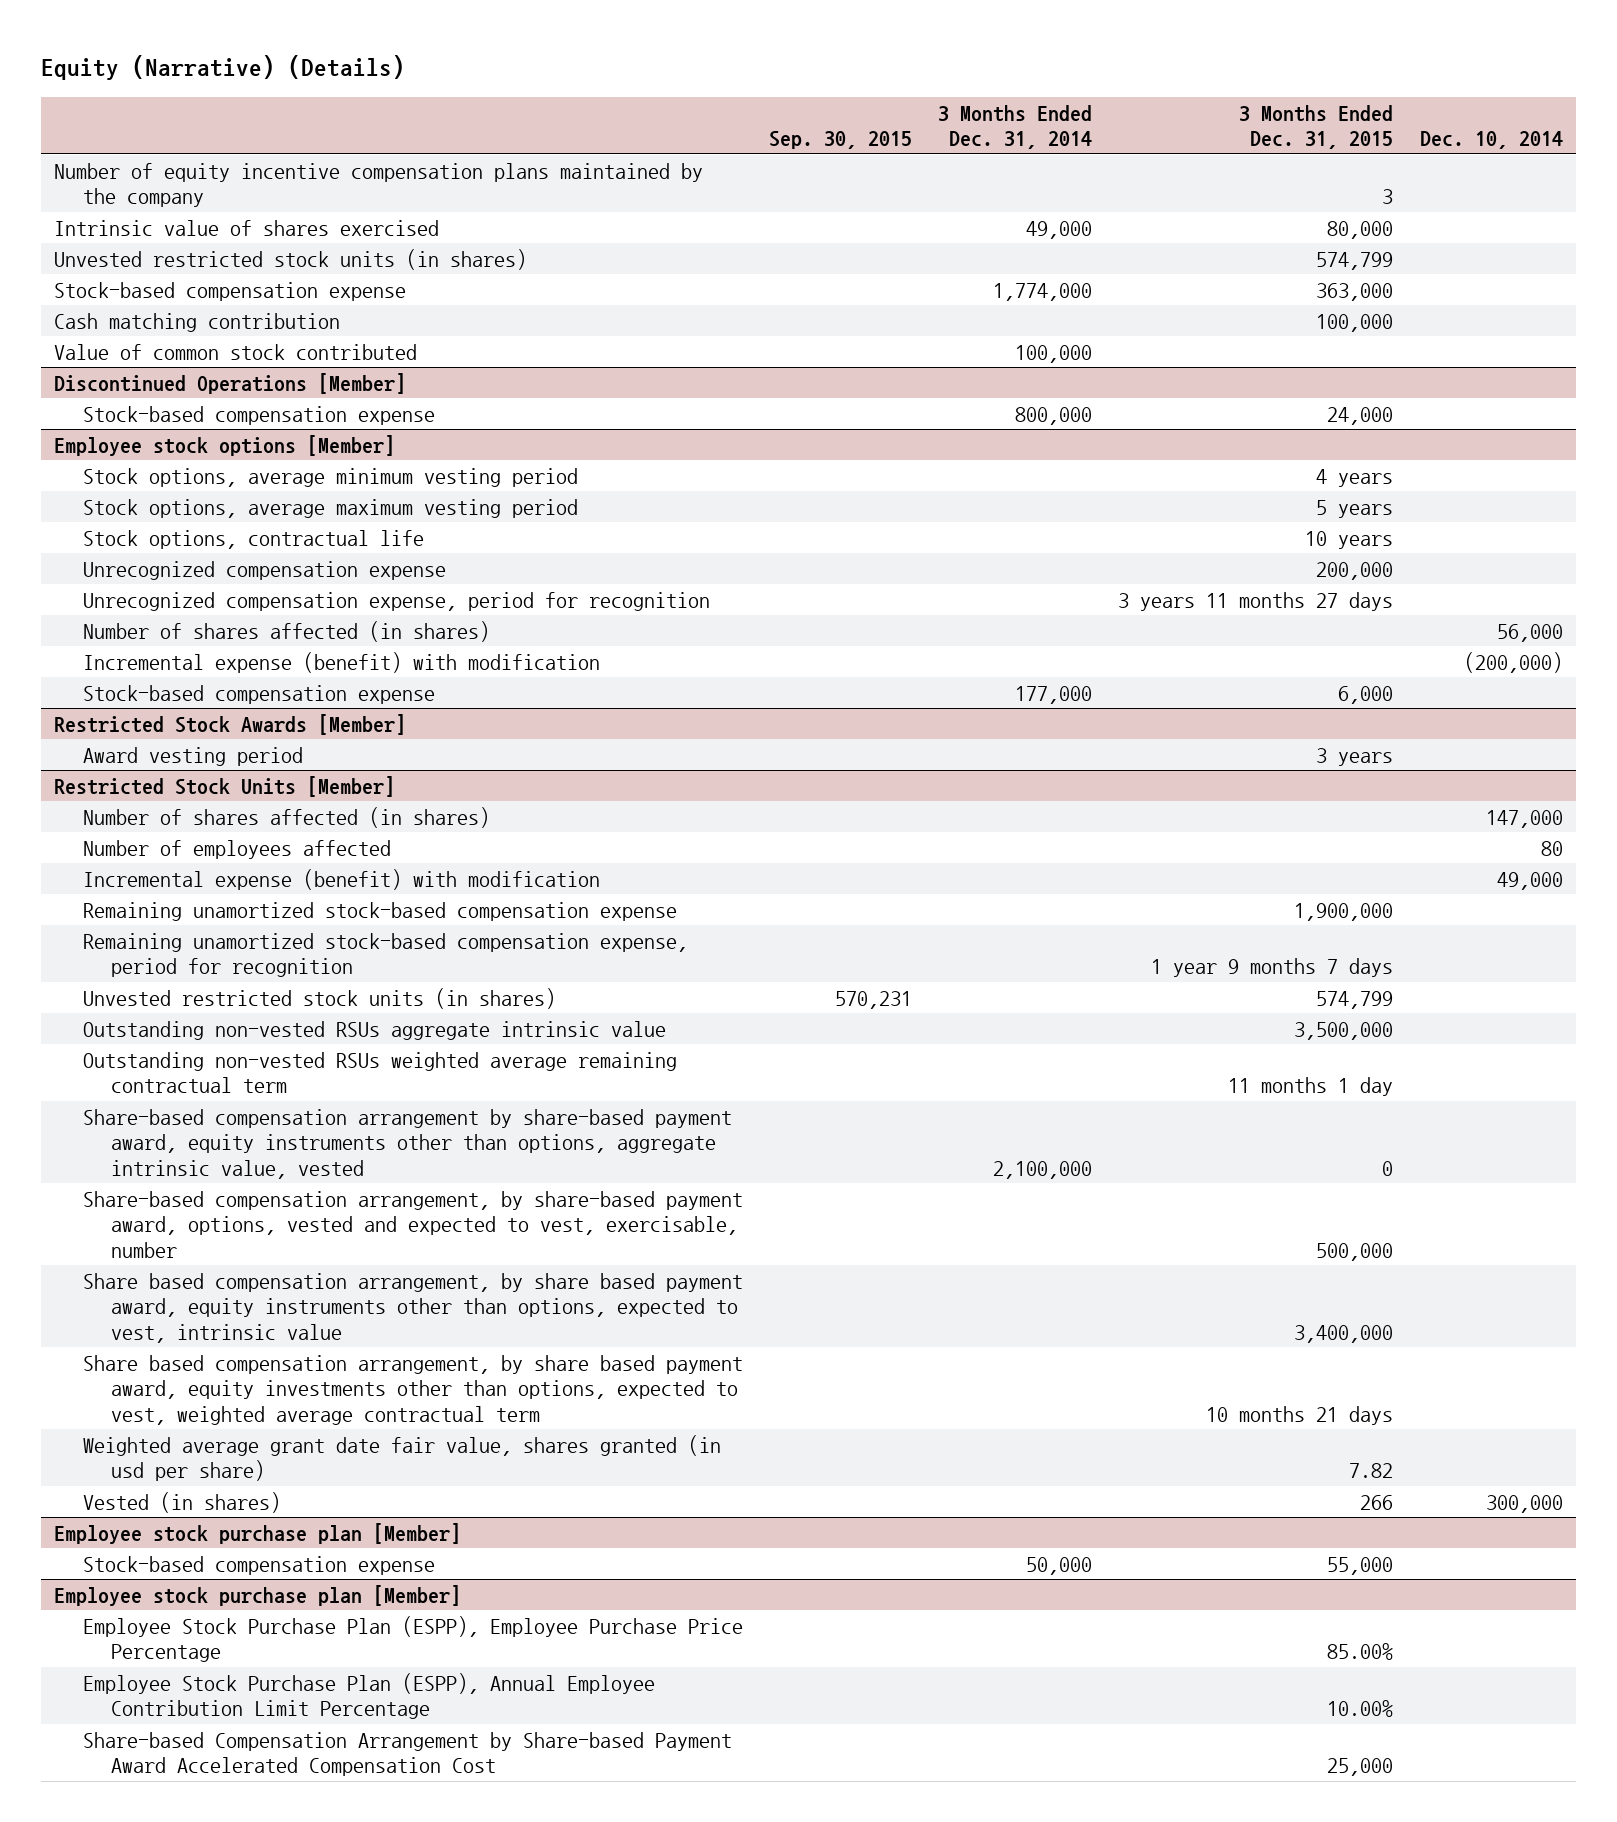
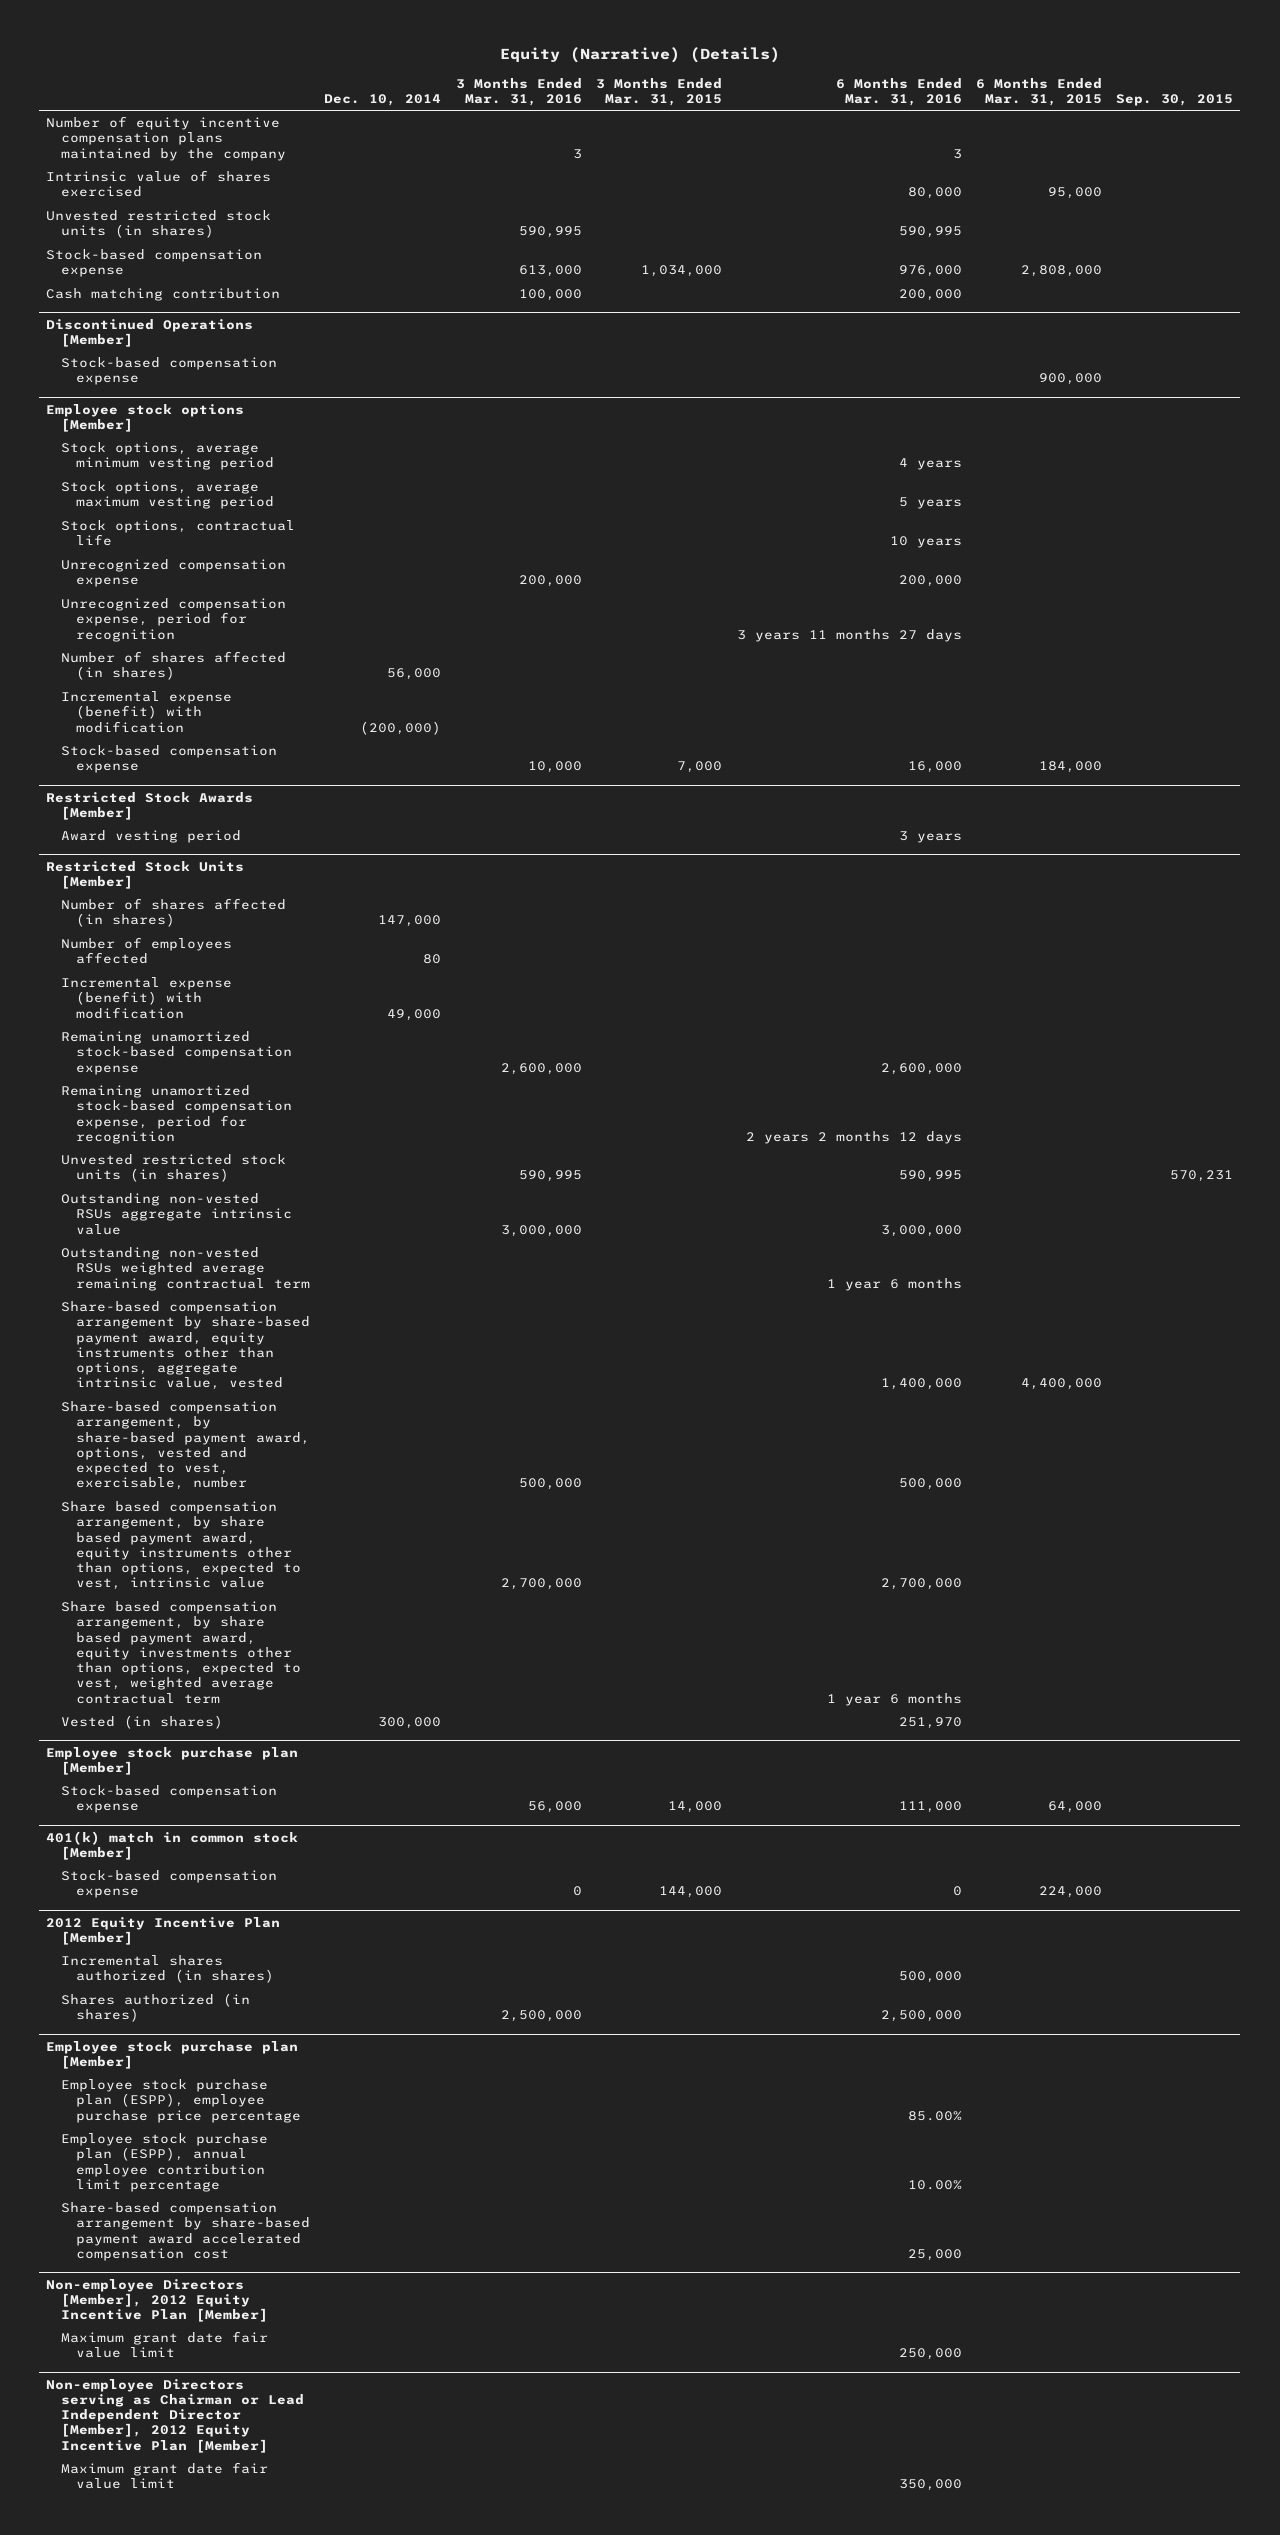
[938,104,1093,150] 3 Months Ended Dec. 31, 2014 -> none
[1239,104,1394,150] 3 Months Ended Dec. 31, 2015 -> none
none -> [455,77,582,107] 3 Months Ended Mar. 31, 2016
none -> [596,77,723,107] 3 Months Ended Mar. 31, 2015
none -> [835,77,962,107] 6 Months Ended Mar. 31, 2016
none -> [975,77,1102,107] 6 Months Ended Mar. 31, 2015
[54,343,418,360] Value of common stock contributed -> none
[82,1434,721,1482] Weighted average grant date fair value, shares granted (in usd per share) -> none
none -> [46,1830,299,1860] 401(k) match in common stock [Member]
none -> [61,1870,278,1899] Stock-based compensation expense
none -> [46,1916,281,1945] 2012 Equity Incentive Plan [Member]
none -> [61,1955,275,1984] Incremental shares authorized (in shares)
none -> [61,1993,251,2023] Shares authorized (in shares)
[82,1615,743,1663] Employee Stock Purchase Plan (ESPP), Employee Purchase Price Percentage -> [61,2079,302,2123] Employee stock purchase plan (ESPP), employee purchase price percentage
[82,1672,655,1720] Employee Stock Purchase Plan (ESPP), Annual Employee Contribution Limit Percentage -> [61,2133,269,2192] Employee stock purchase plan (ESPP), annual employee contribution limit percentage
[82,1731,732,1777] Share-based Compensation Arrangement by Share-based Payment Award Accelerated Compensation Cost -> [61,2202,311,2261] Share-based compensation arrangement by share-based payment award accelerated compensation cost
none -> [46,2278,269,2323] Non-employee Directors [Member], 2012 Equity Incentive Plan [Member]
none -> [61,2331,269,2359] Maximum grant date fair value limit
none -> [46,2378,305,2453] Non-employee Directors serving as Chairman or Lead Independent Director [Member], 2012 Equity Incentive Plan [Member]
none -> [61,2462,269,2490] Maximum grant date fair value limit

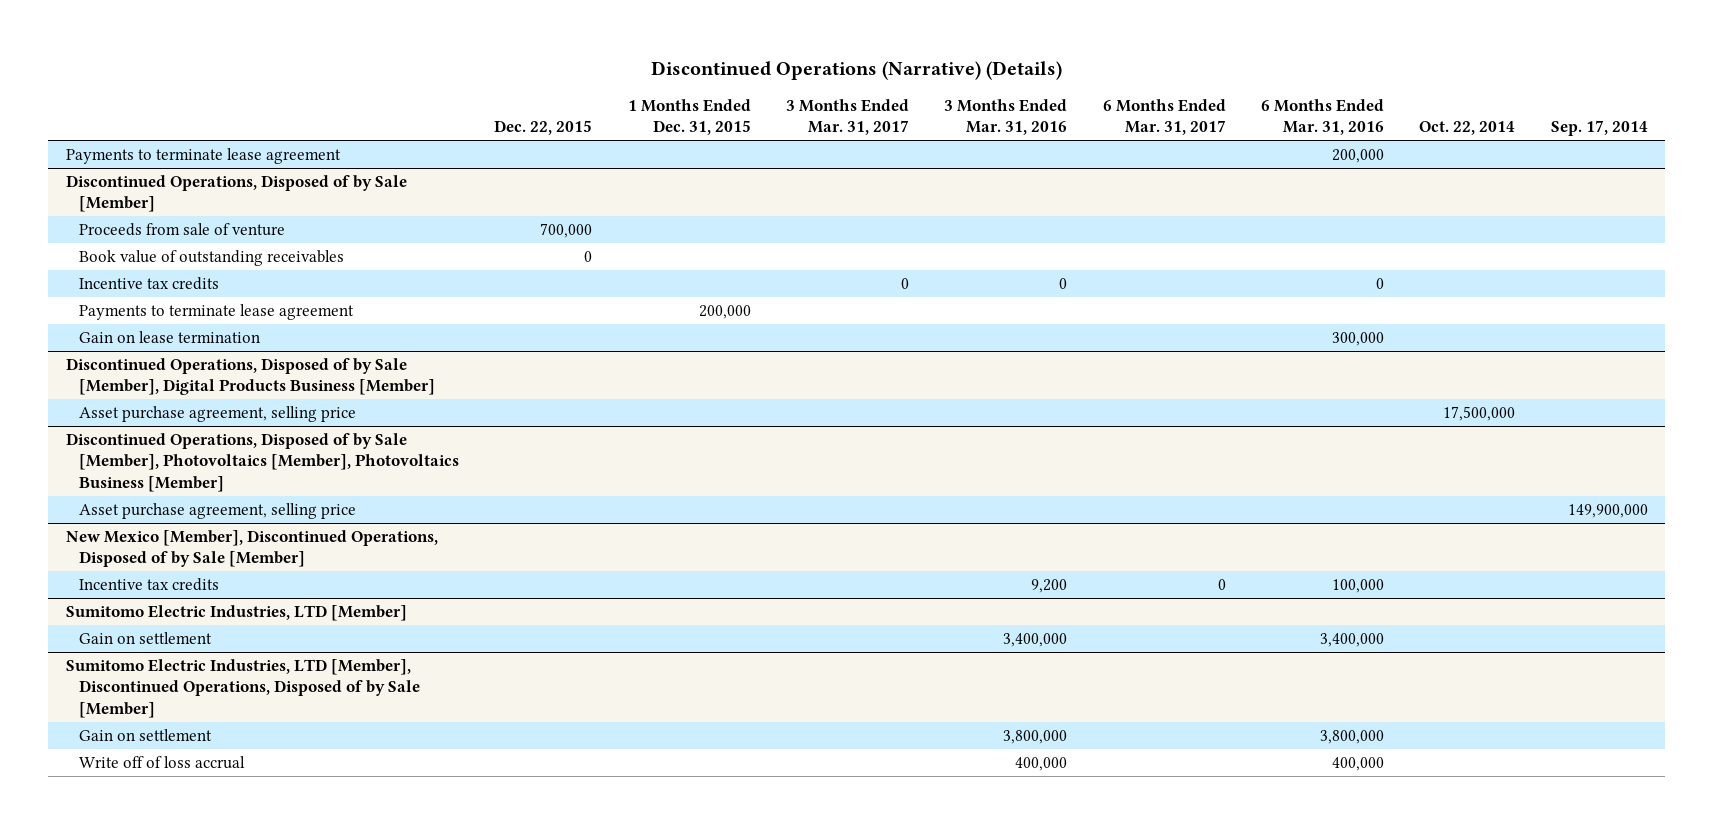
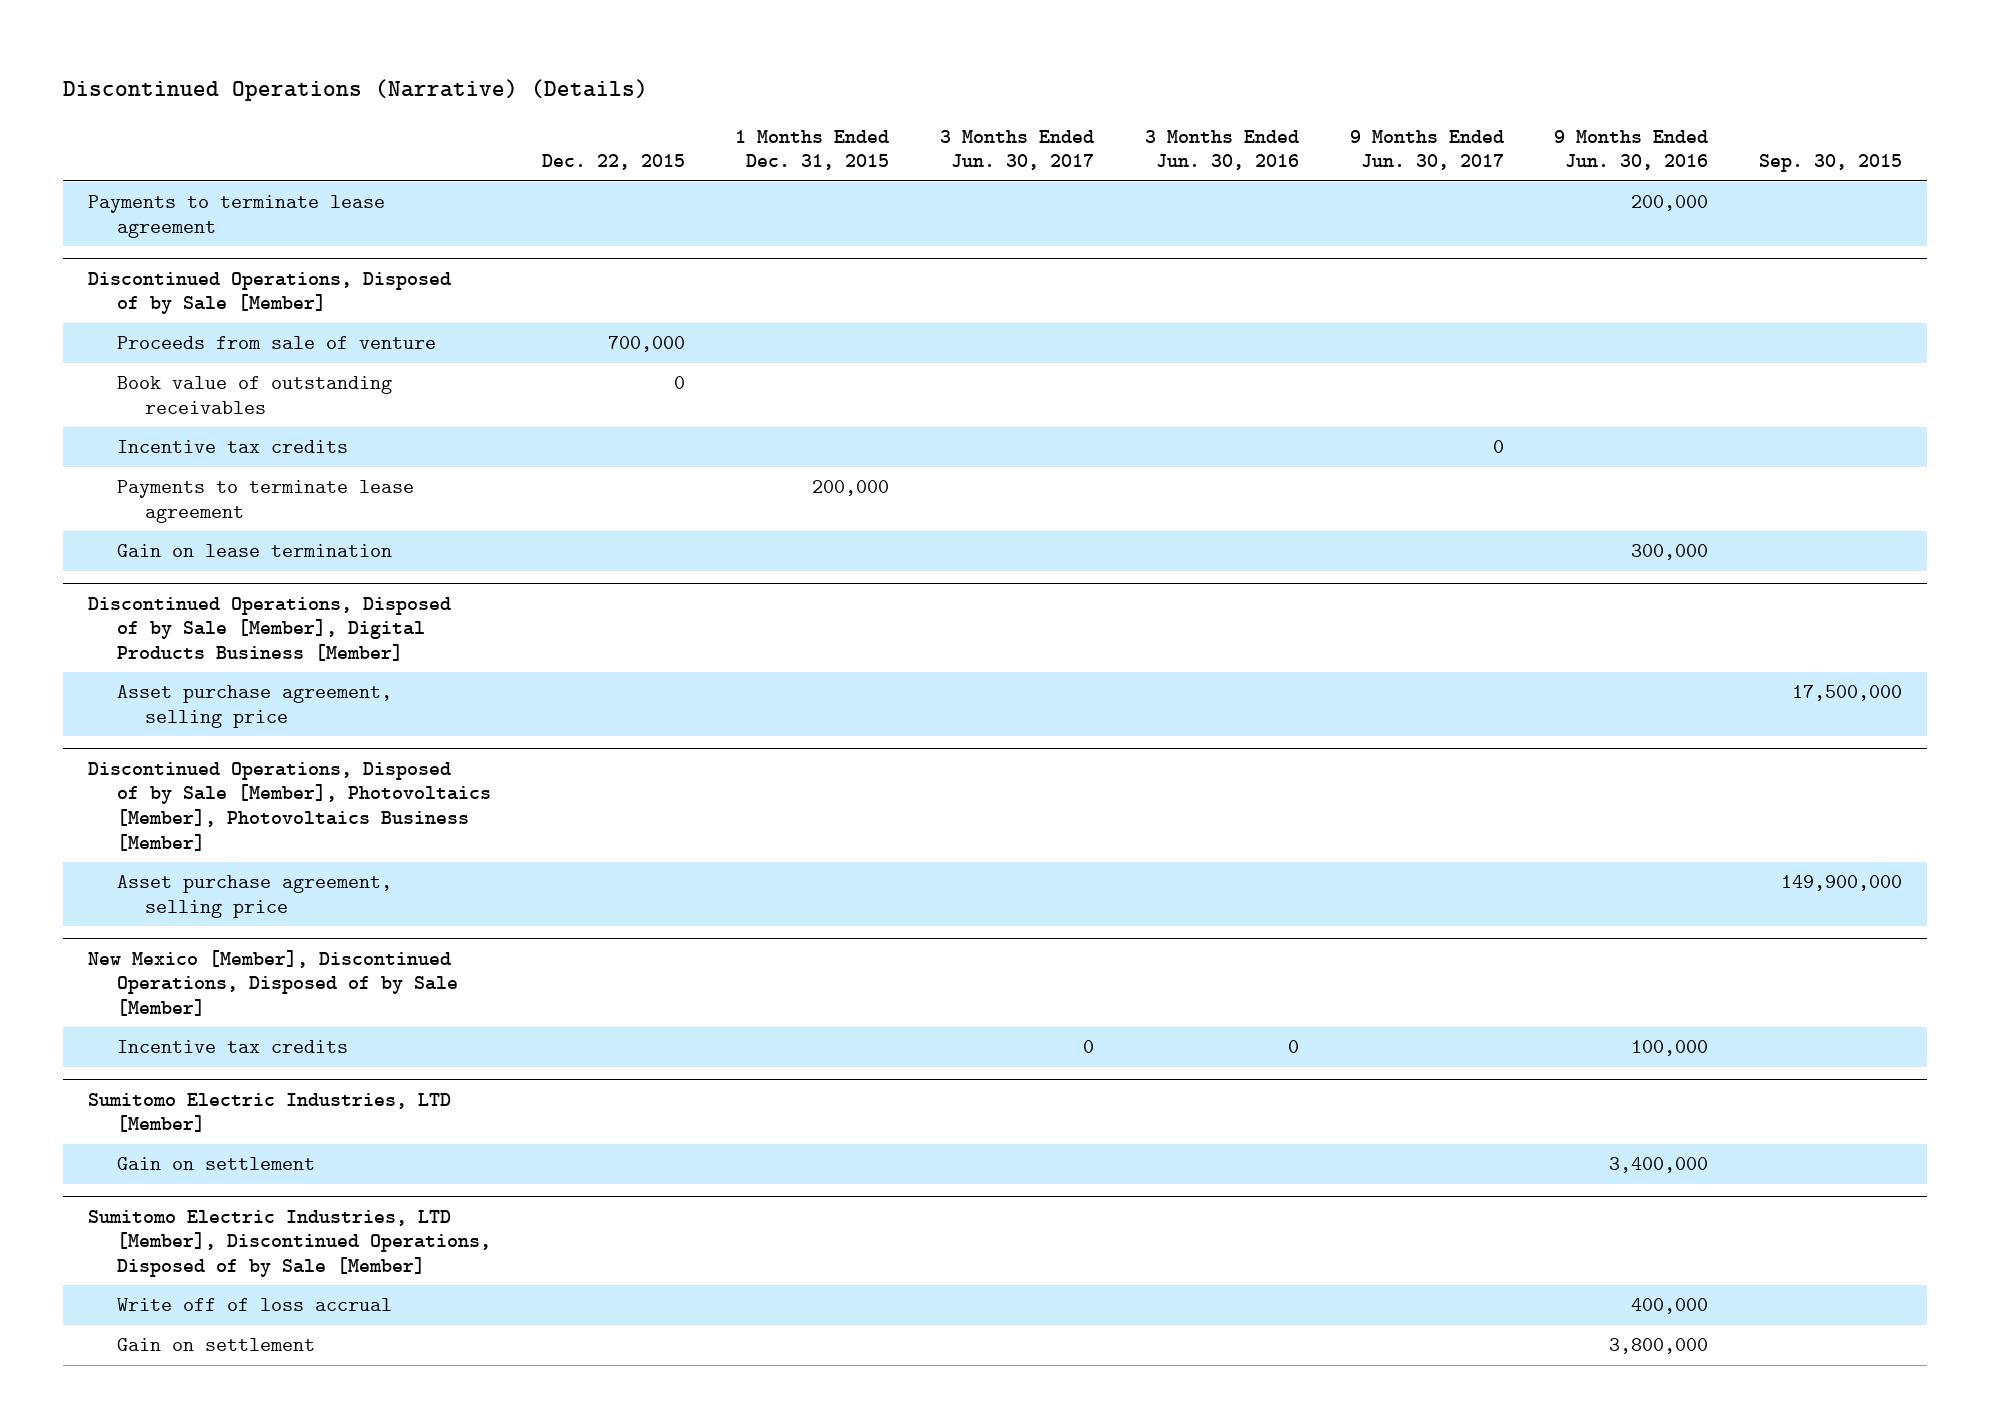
[786,98,910,136] 3 Months Ended Mar. 31, 2017 -> none
[944,98,1068,136] 3 Months Ended Mar. 31, 2016 -> none
[1102,98,1226,136] 6 Months Ended Mar. 31, 2017 -> none
[1261,98,1385,136] 6 Months Ended Mar. 31, 2016 -> none
[1419,121,1516,136] Oct. 22, 2014 -> none
[1550,120,1648,137] Sep. 17, 2014 -> none
none -> [940,129,1095,171] 3 Months Ended Jun. 30, 2017
none -> [1144,129,1299,171] 3 Months Ended Jun. 30, 2016
none -> [1349,129,1504,171] 9 Months Ended Jun. 30, 2017
none -> [1554,129,1709,171] 9 Months Ended Jun. 30, 2016
none -> [1758,154,1902,173] Sep. 30, 2015
[79,729,213,742] Gain on settlement -> [116,1338,315,1352] Gain on settlement

